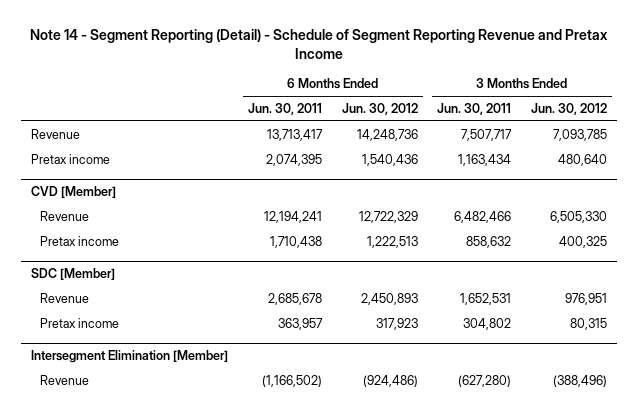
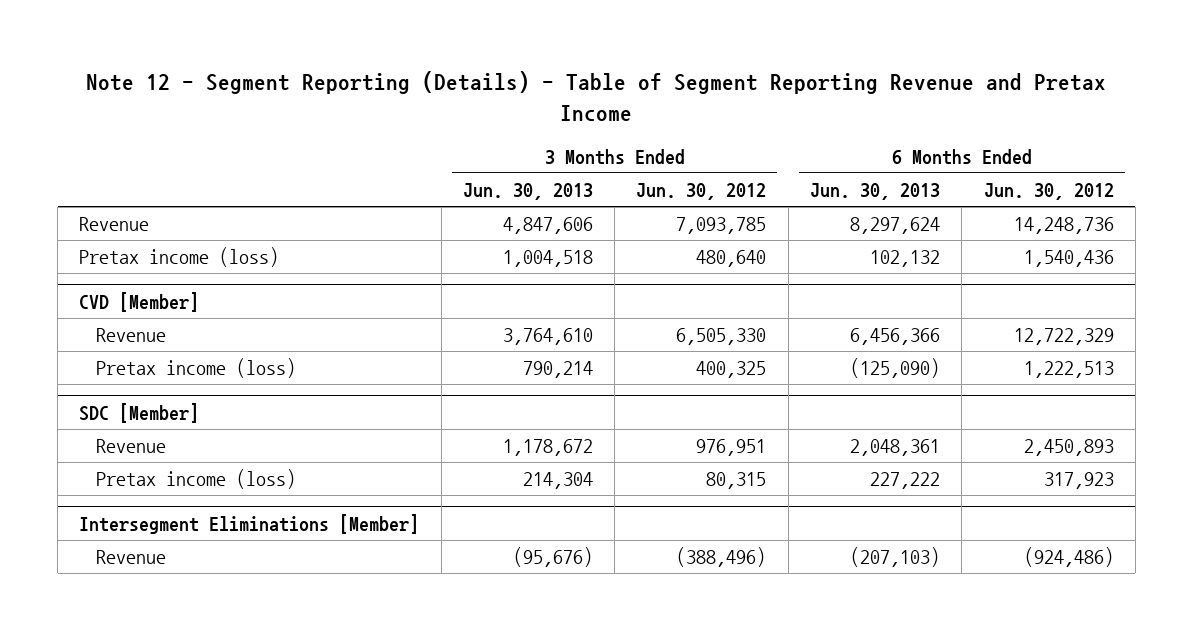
[30,29,609,60] Note 14 - Segment Reporting (Detail) - Schedule of Segment Reporting Revenue and Pretax Income -> [86,70,1107,122] Note 12 - Segment Reporting (Details) - Table of Segment Reporting Revenue and Pretax Income
[247,102,322,115] Jun. 30, 2011 -> none
[437,102,512,115] Jun. 30, 2011 -> none
none -> [462,182,593,200] Jun. 30, 2013
none -> [810,182,941,200] Jun. 30, 2013
[30,153,110,164] Pretax income -> [79,247,280,268] Pretax income (loss)
[40,235,120,246] Pretax income -> [95,358,296,379] Pretax income (loss)
[40,317,120,328] Pretax income -> [95,469,296,490] Pretax income (loss)
[30,350,228,364] Intersegment Elimination [Member] -> [79,513,420,534] Intersegment Eliminations [Member]

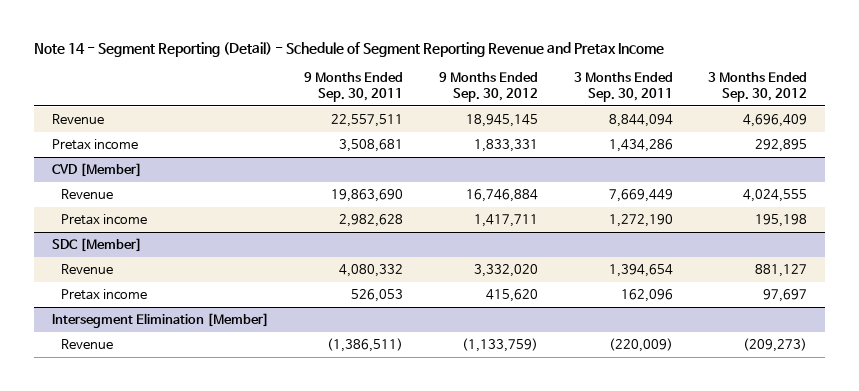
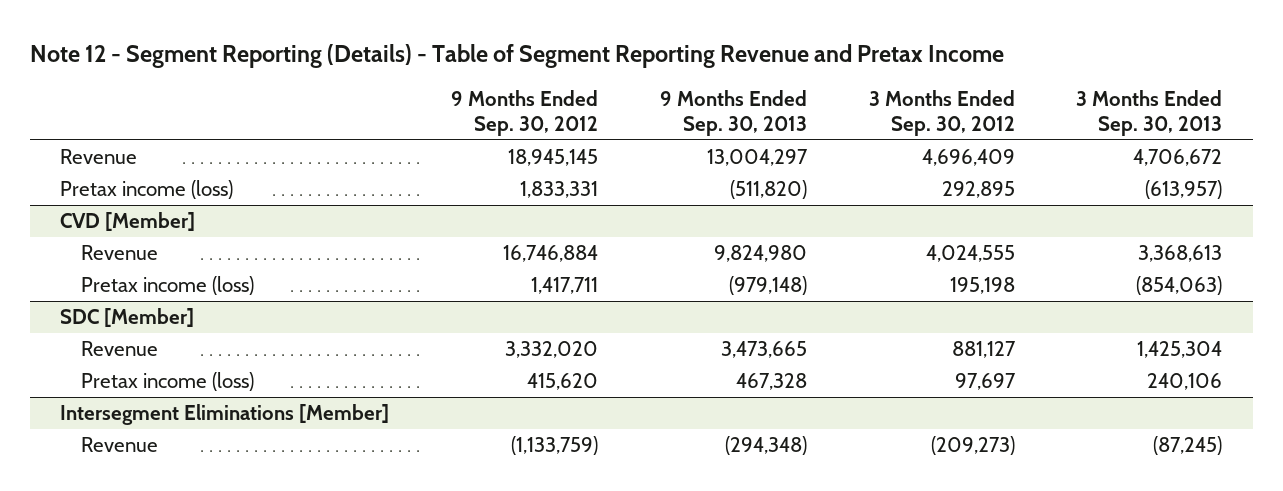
[33,41,664,57] Note 14 - Segment Reporting (Detail) - Schedule of Segment Reporting Revenue and Pretax Income -> [29,43,1004,68] Note 12 - Segment Reporting (Details) - Table of Segment Reporting Revenue and Pretax Income
[304,71,404,102] 9 Months Ended Sep. 30, 2011 -> none
[573,71,673,102] 3 Months Ended Sep. 30, 2011 -> none
none -> [659,89,807,136] 9 Months Ended Sep. 30, 2013
none -> [1076,89,1223,136] 3 Months Ended Sep. 30, 2013
[51,138,138,150] Pretax income -> [60,180,234,200] Pretax income (loss)
[60,213,147,225] Pretax income -> [80,276,254,296] Pretax income (loss)
[60,288,147,300] Pretax income -> [80,372,254,392] Pretax income (loss)
[51,312,269,328] Intersegment Elimination [Member] -> [60,404,390,426] Intersegment Eliminations [Member]

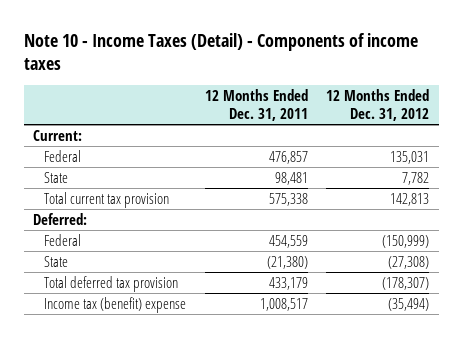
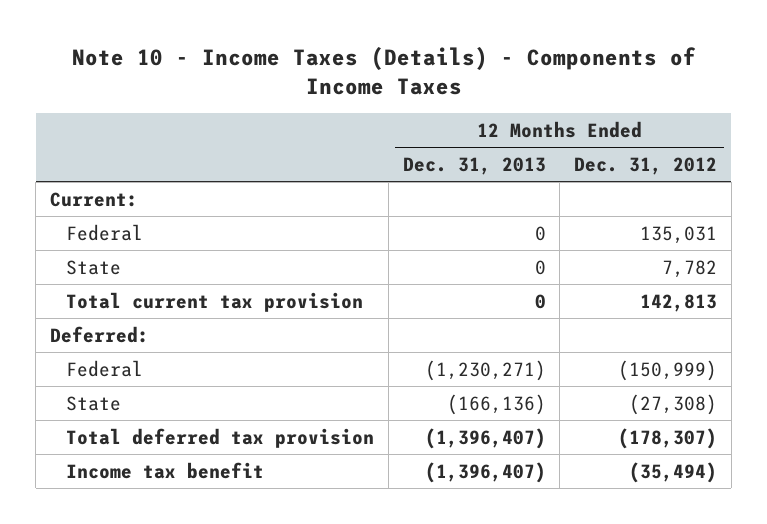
[23,33,418,71] Note 10 - Income Taxes (Detail) - Components of income taxes -> [71,47,696,96] Note 10 - Income Taxes (Details) - Components of Income Taxes
[204,89,308,121] 12 Months Ended Dec. 31, 2011 -> none
none -> [402,157,546,176] Dec. 31, 2013
[43,297,186,314] Income tax (benefit) expense -> [65,461,264,479] Income tax benefit

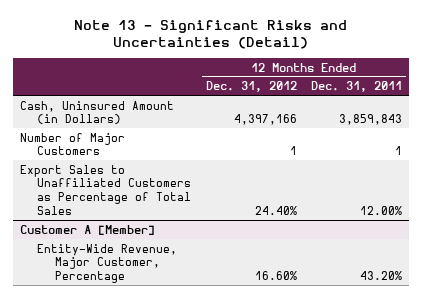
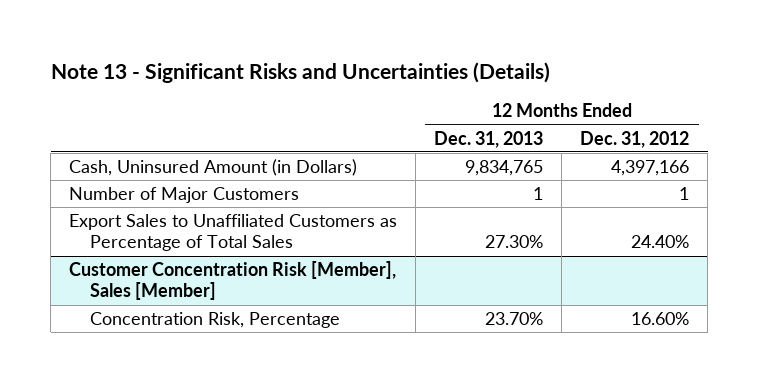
[73,19,347,50] Note 13 - Significant Risks and Uncertainties (Detail) -> [50,61,550,83] Note 13 - Significant Risks and Uncertainties (Details)
[311,81,403,93] Dec. 31, 2011 -> none
none -> [434,130,544,148] Dec. 31, 2013
[19,224,155,235] Customer A [Member] -> none
none -> [69,261,397,301] Customer Concentration Risk [Member], Sales [Member]
[37,243,178,284] Entity-Wide Revenue, Major Customer, Percentage -> [90,312,341,329] Concentration Risk, Percentage

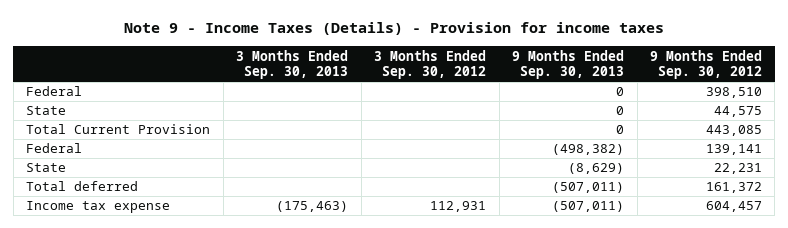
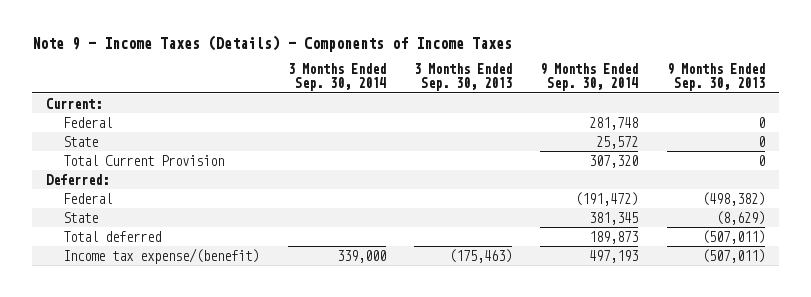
[124,22,665,36] Note 9 - Income Taxes (Details) - Provision for income taxes -> [31,34,512,52] Note 9 - Income Taxes (Details) - Components of Income Taxes
[374,49,487,80] 3 Months Ended Sep. 30, 2012 -> none
[649,49,762,80] 9 Months Ended Sep. 30, 2012 -> none
none -> [287,63,386,92] 3 Months Ended Sep. 30, 2014
none -> [540,63,639,92] 9 Months Ended Sep. 30, 2014
none -> [45,97,102,109] Current:
none -> [45,173,109,185] Deferred:
[26,201,171,214] Income tax expense -> [63,247,260,264] Income tax expense/(benefit)

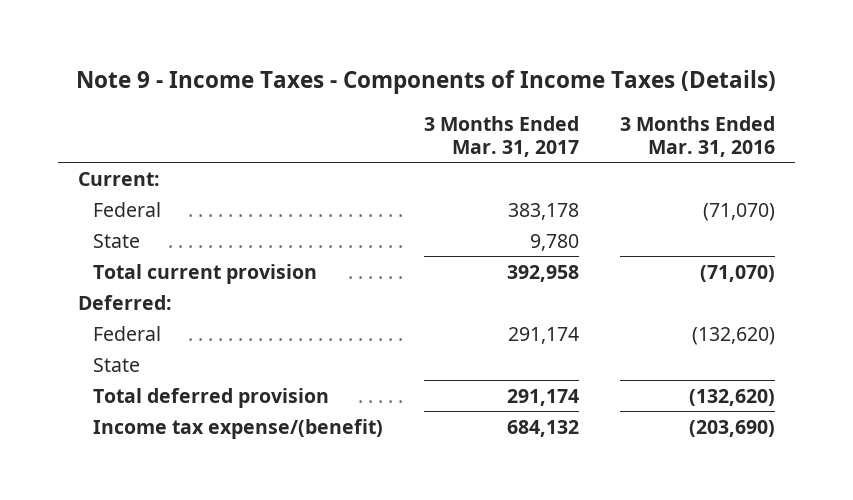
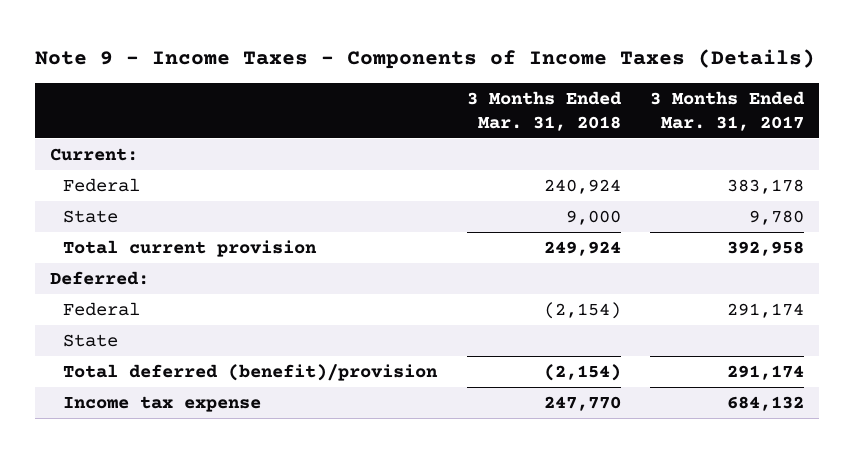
[619,115,775,157] 3 Months Ended Mar. 31, 2016 -> none
none -> [466,91,622,131] 3 Months Ended Mar. 31, 2018
[93,387,330,408] Total deferred provision -> [63,363,439,381] Total deferred (benefit)/provision
[93,418,384,439] Income tax expense/(benefit) -> [63,395,262,412] Income tax expense

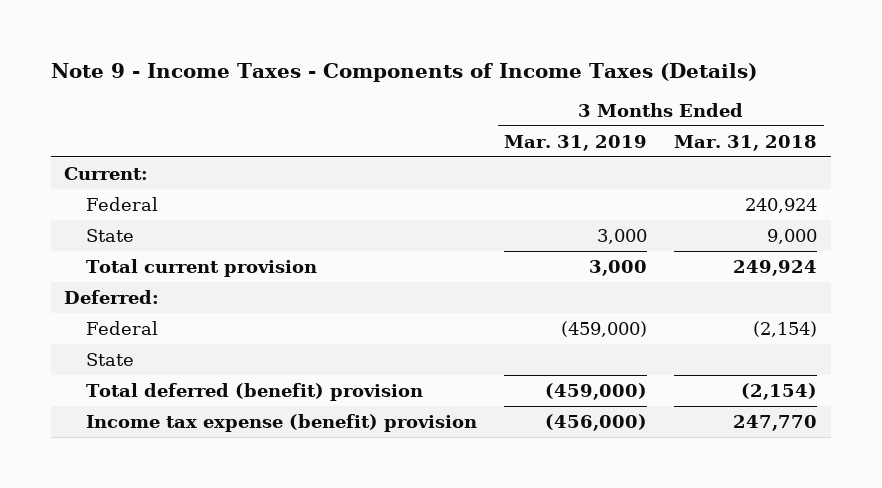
[649,91,805,131] 3 Months Ended Mar. 31, 2017 -> none
none -> [504,134,648,151] Mar. 31, 2019
[63,363,439,381] Total deferred (benefit)/provision -> [86,382,424,401] Total deferred (benefit) provision
[63,395,262,412] Income tax expense -> [86,413,478,432] Income tax expense (benefit) provision

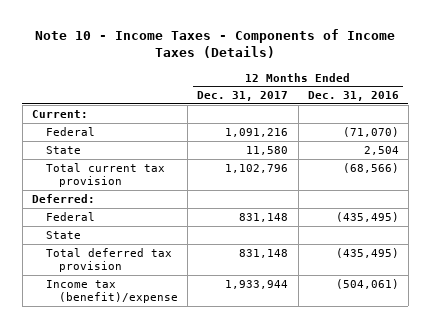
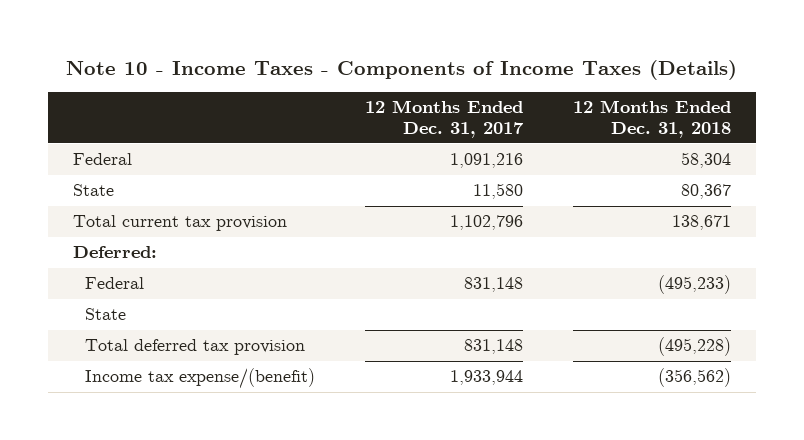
[307,91,399,102] Dec. 31, 2016 -> none
none -> [573,100,732,138] 12 Months Ended Dec. 31, 2018
[32,109,89,118] Current: -> none
[45,279,179,304] Income tax (benefit)/expense -> [85,368,316,390] Income tax expense/(benefit)

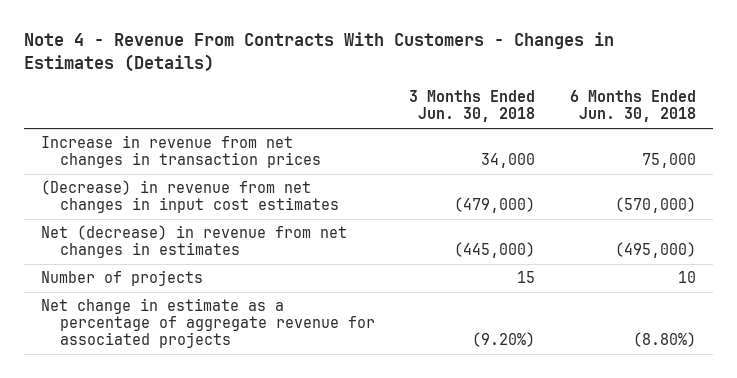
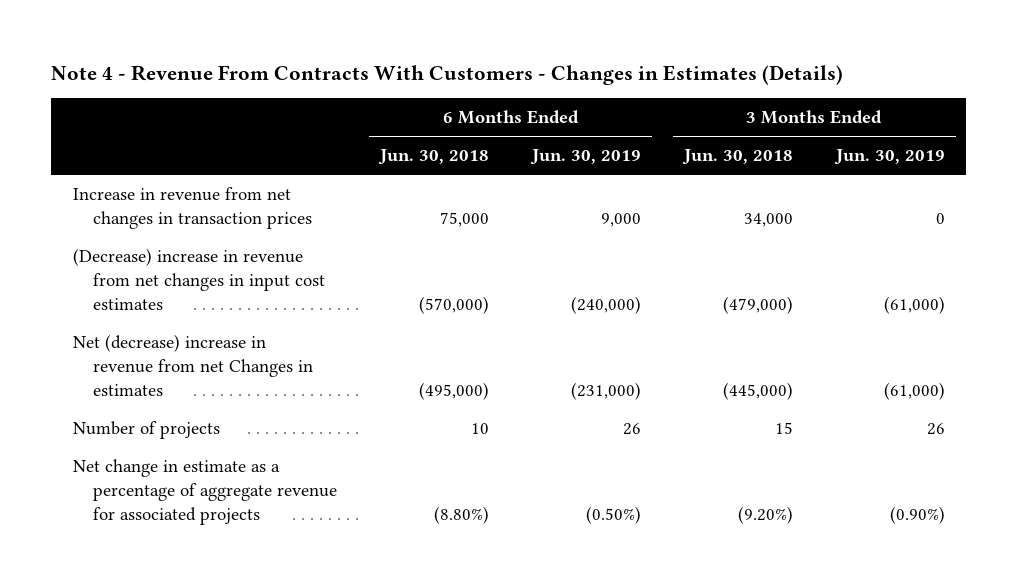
none -> [530,149,642,166] Jun. 30, 2019
none -> [833,149,945,166] Jun. 30, 2019
[41,180,339,214] (Decrease) in revenue from net changes in input cost estimates -> [72,247,326,310] (Decrease) increase in revenue from net changes in input cost estimates
[41,225,348,259] Net (decrease) in revenue from net changes in estimates -> [72,333,314,396] Net (decrease) increase in revenue from net Changes in estimates

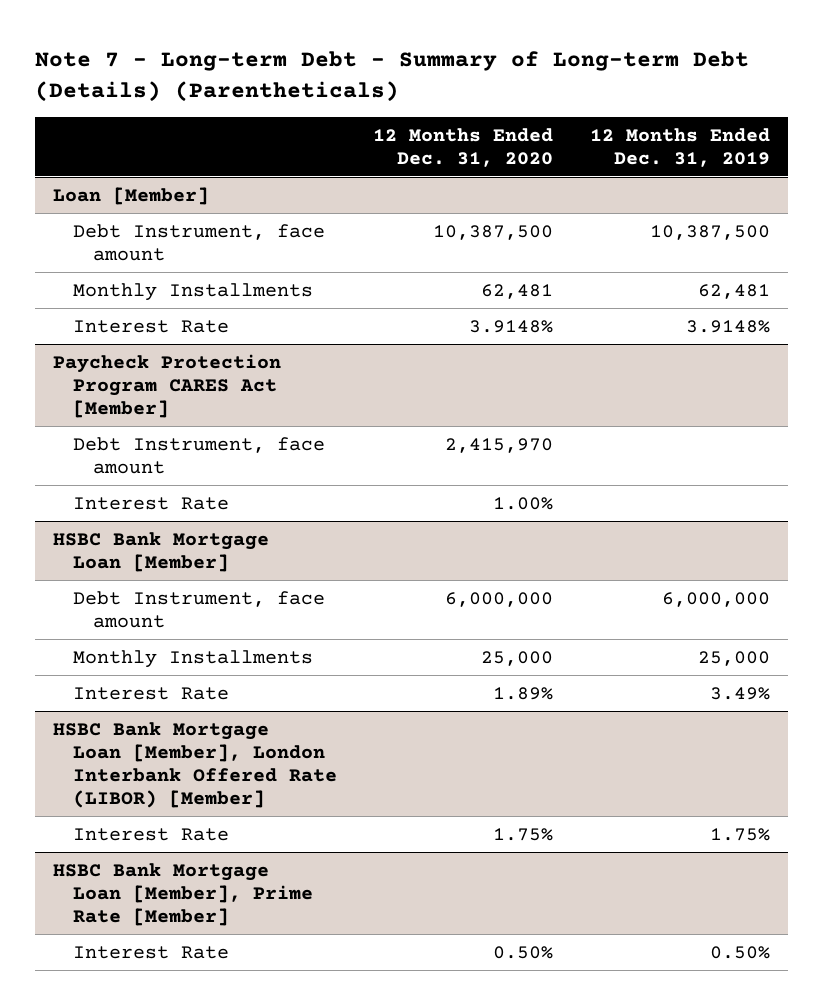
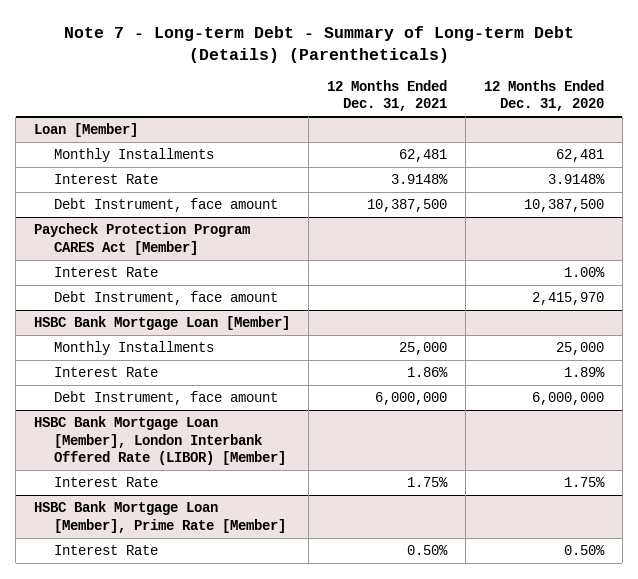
[589,127,770,167] 12 Months Ended Dec. 31, 2019 -> none
none -> [326,80,447,112] 12 Months Ended Dec. 31, 2021
[73,223,326,261] Debt Instrument, face amount -> [53,198,278,213] Debt Instrument, face amount
[73,436,326,474] Debt Instrument, face amount -> [53,291,278,306] Debt Instrument, face amount
[73,590,326,628] Debt Instrument, face amount -> [53,391,278,406] Debt Instrument, face amount

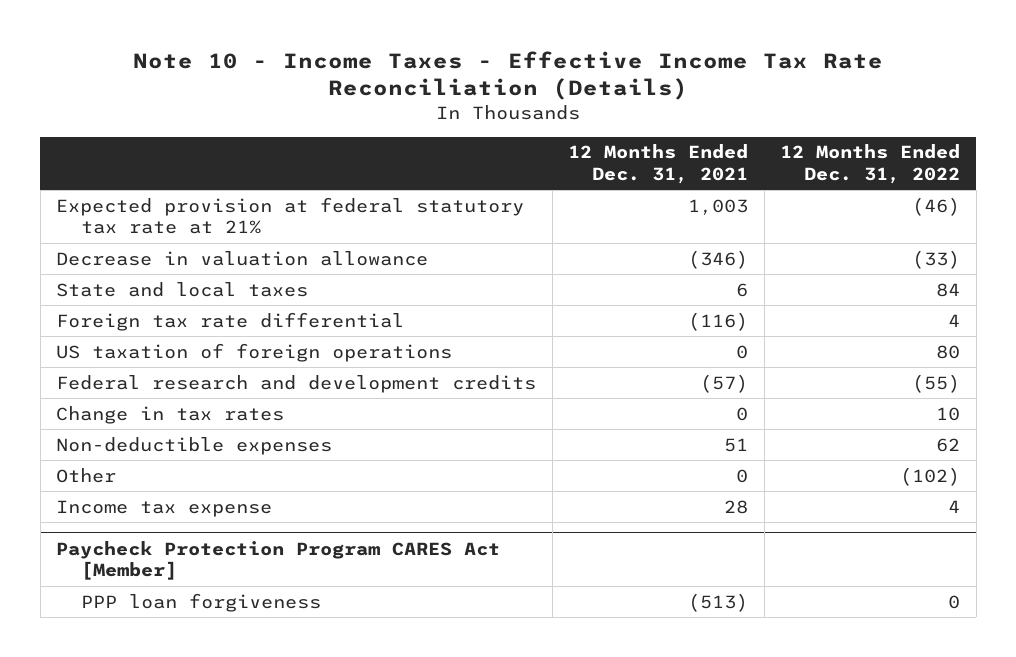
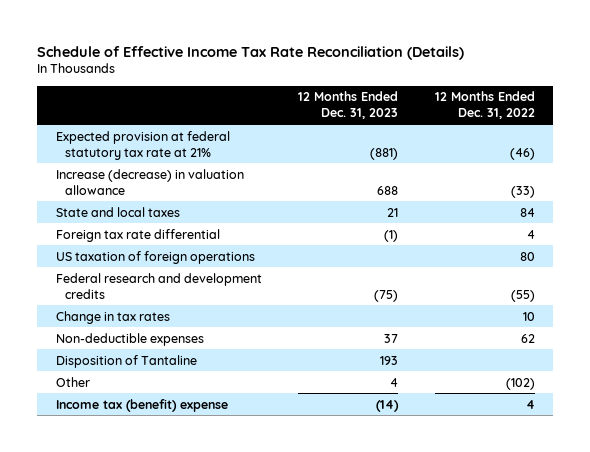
[133,50,884,101] Note 10 - Income Taxes - Effective Income Tax Rate Reconciliation (Details) -> [37,45,465,60] Schedule of Effective Income Tax Rate Reconciliation (Details)
[568,144,749,184] 12 Months Ended Dec. 31, 2021 -> none
none -> [298,91,399,120] 12 Months Ended Dec. 31, 2023
[56,250,429,266] Decrease in valuation allowance -> [55,168,244,195] Increase (decrease) in valuation allowance
none -> [55,354,197,368] Disposition of Tantaline
[56,540,501,581] Paycheck Protection Program CARES Act [Member] -> none
[81,592,322,612] PPP loan forgiveness -> none
[56,499,273,517] Income tax expense -> [55,398,228,412] Income tax (benefit) expense

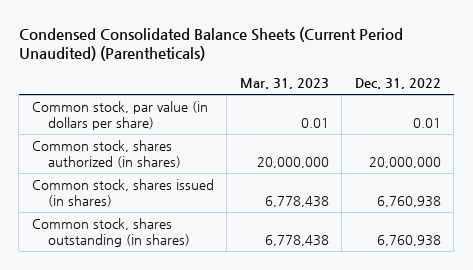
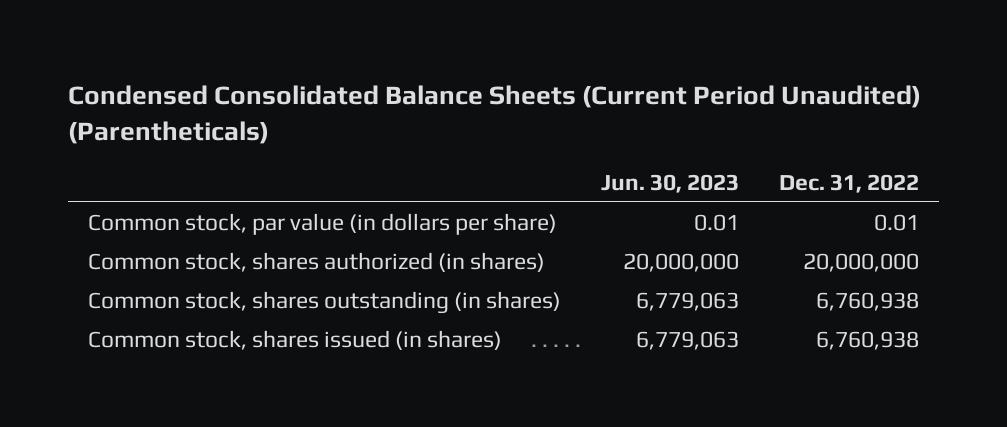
[239,78,329,90] Mar. 31, 2023 -> none
none -> [600,173,739,193] Jun. 30, 2023
[31,178,214,208] Common stock, shares issued (in shares) -> [87,330,502,351] Common stock, shares issued (in shares)

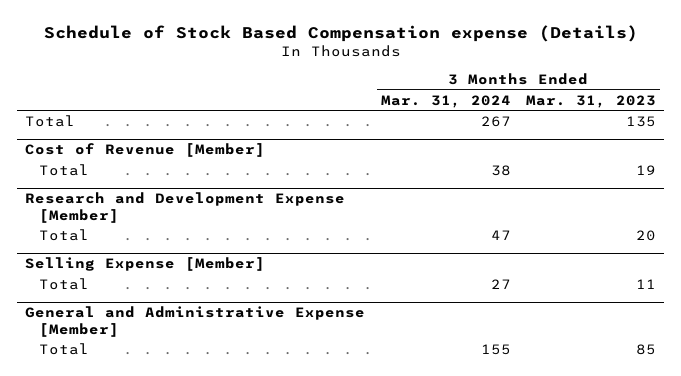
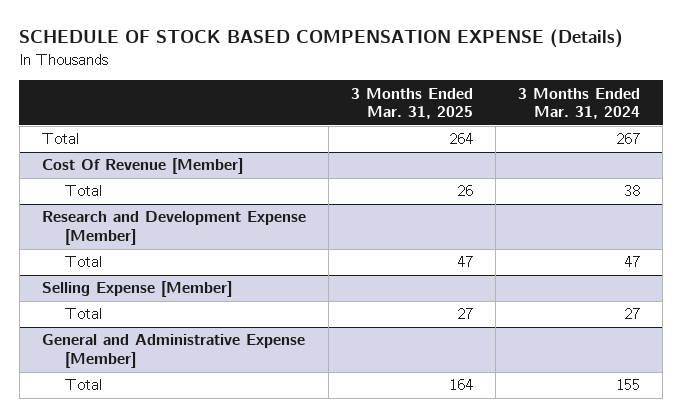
[43,25,638,43] Schedule of Stock Based Compensation expense (Details) -> [19,29,624,49] SCHEDULE OF STOCK BASED COMPENSATION EXPENSE (Details)
[525,94,656,108] Mar. 31, 2023 -> none
none -> [350,87,473,120] 3 Months Ended Mar. 31, 2025
[25,143,266,158] Cost of Revenue [Member] -> [41,158,243,175] Cost Of Revenue [Member]

